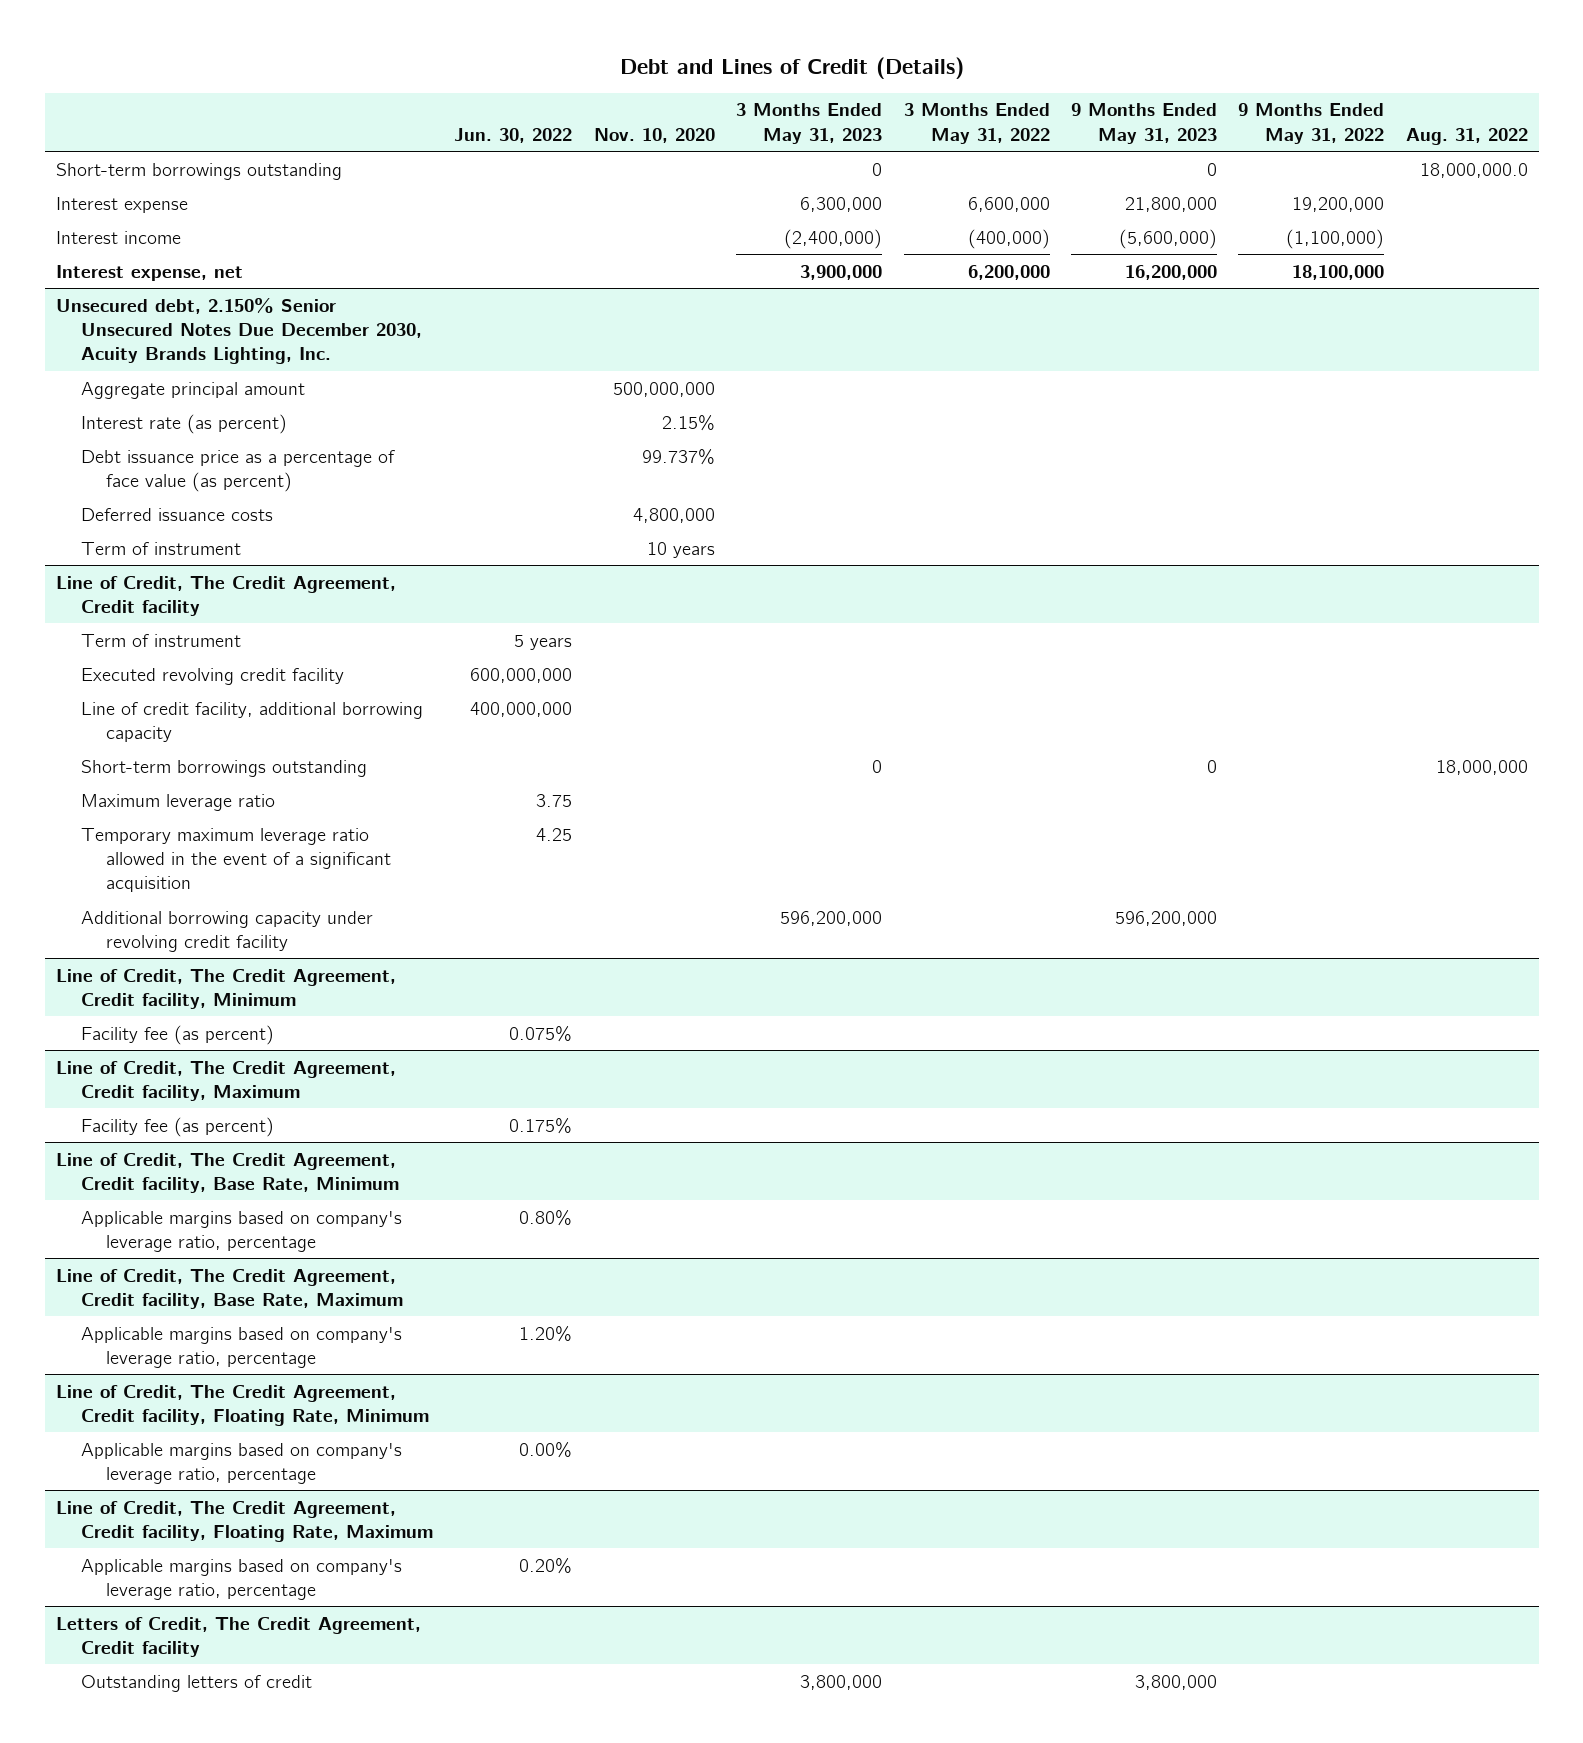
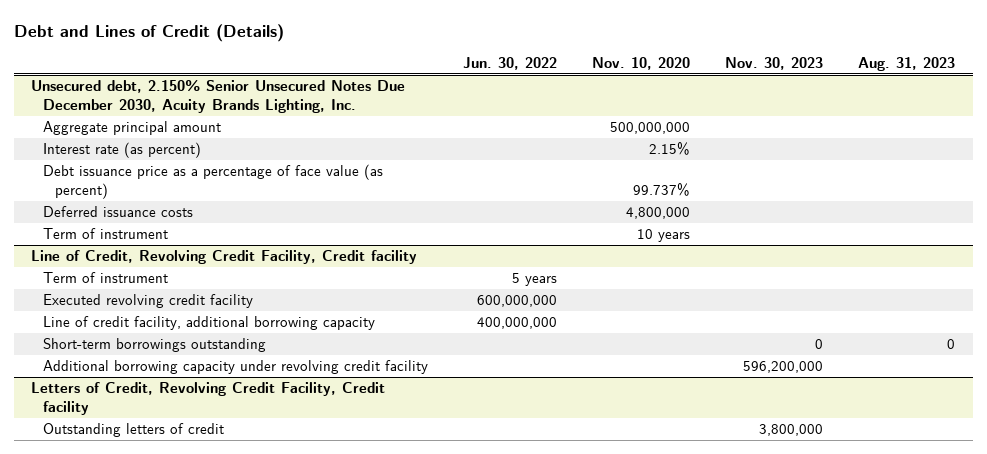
[736,103,883,144] 3 Months Ended May 31, 2023 -> none
[903,103,1050,144] 3 Months Ended May 31, 2022 -> none
[1070,103,1217,144] 9 Months Ended May 31, 2023 -> none
[1238,103,1385,144] 9 Months Ended May 31, 2022 -> none
[1405,127,1528,145] Aug. 31, 2022 -> none
none -> [725,56,824,70] Nov. 30, 2023
none -> [858,56,956,71] Aug. 31, 2023
[55,162,342,180] Short-term borrowings outstanding -> none
[55,196,188,213] Interest expense -> none
[55,230,181,244] Interest income -> none
[55,264,243,281] Interest expense, net -> none
[55,575,396,616] Line of Credit, The Credit Agreement, Credit facility -> [31,250,418,265] Line of Credit, Revolving Credit Facility, Credit facility
[80,793,275,811] Maximum leverage ratio -> none
[80,827,391,893] Temporary maximum leverage ratio allowed in the event of a significant acquisition -> none
[55,968,396,1009] Line of Credit, The Credit Agreement, Credit facility, Minimum -> none
[80,1024,274,1045] Facility fee (as percent) -> none
[55,1060,396,1101] Line of Credit, The Credit Agreement, Credit facility, Maximum -> none
[80,1116,274,1137] Facility fee (as percent) -> none
[55,1152,399,1193] Line of Credit, The Credit Agreement, Credit facility, Base Rate, Minimum -> none
[80,1210,402,1252] Applicable margins based on company's leverage ratio, percentage -> none
[55,1268,403,1309] Line of Credit, The Credit Agreement, Credit facility, Base Rate, Maximum -> none
[80,1326,402,1368] Applicable margins based on company's leverage ratio, percentage -> none
[55,1384,429,1426] Line of Credit, The Credit Agreement, Credit facility, Floating Rate, Minimum -> none
[80,1442,402,1484] Applicable margins based on company's leverage ratio, percentage -> none
[55,1500,433,1542] Line of Credit, The Credit Agreement, Credit facility, Floating Rate, Maximum -> none
[80,1558,402,1600] Applicable margins based on company's leverage ratio, percentage -> none
[55,1616,421,1657] Letters of Credit, The Credit Agreement, Credit facility -> [31,382,386,416] Letters of Credit, Revolving Credit Facility, Credit facility

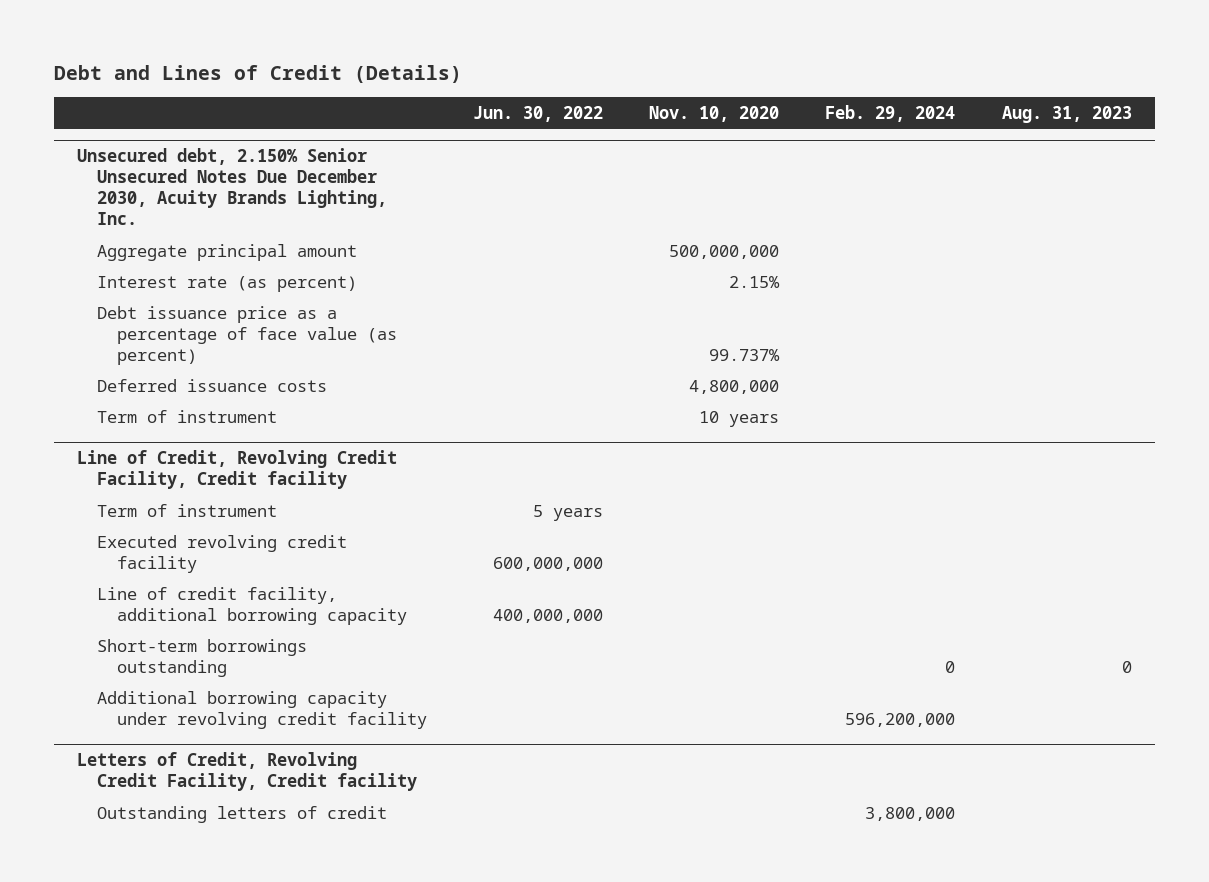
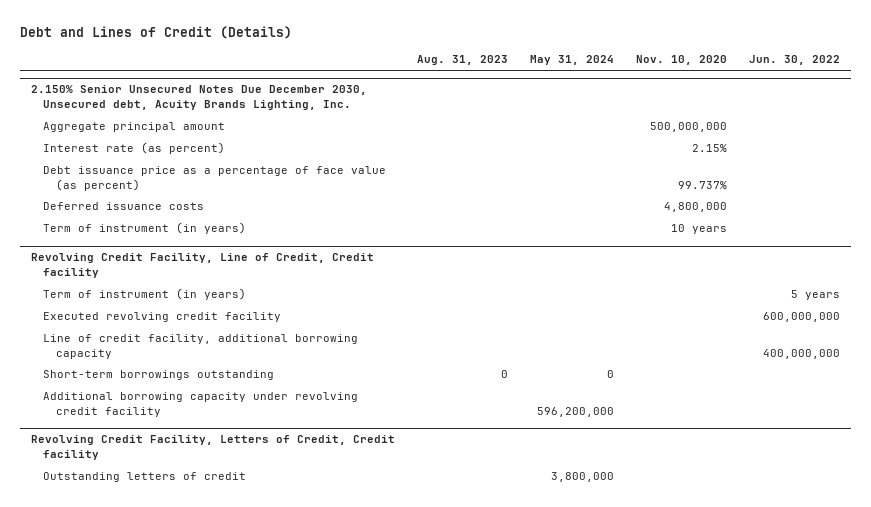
[825,104,956,122] Feb. 29, 2024 -> none
none -> [530,55,615,66] May 31, 2024
[77,148,388,225] Unsecured debt, 2.150% Senior Unsecured Notes Due December 2030, Acuity Brands Lighting, Inc. -> [30,85,367,110] 2.150% Senior Unsecured Notes Due December 2030, Unsecured debt, Acuity Brands Lighting, Inc.
[97,409,278,423] Term of instrument -> [43,221,247,234] Term of instrument (in years)
[77,450,398,490] Line of Credit, Revolving Credit Facility, Credit facility -> [30,253,374,278] Revolving Credit Facility, Line of Credit, Credit facility
[97,503,278,517] Term of instrument -> [43,287,247,300] Term of instrument (in years)
[77,752,418,792] Letters of Credit, Revolving Credit Facility, Credit facility -> [30,435,395,460] Revolving Credit Facility, Letters of Credit, Credit facility

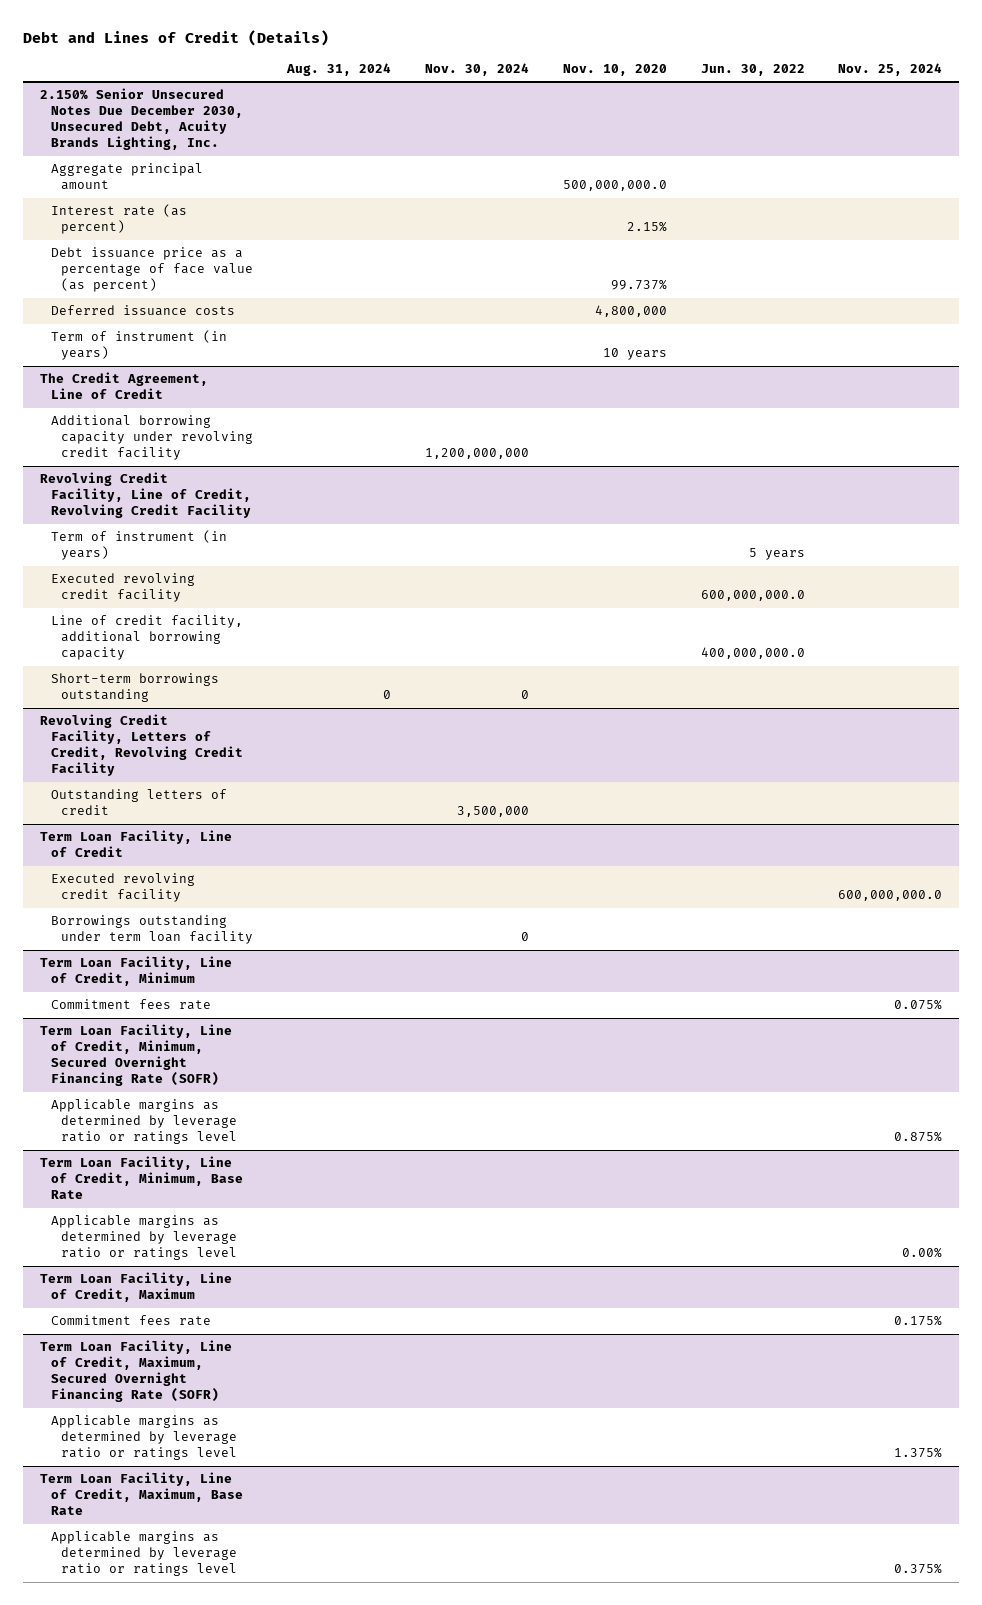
[416,55,508,66] Aug. 31, 2023 -> none
[530,55,615,66] May 31, 2024 -> none
none -> [286,62,392,76] Aug. 31, 2024
none -> [425,62,530,76] Nov. 30, 2024
none -> [838,62,943,76] Nov. 25, 2024
[30,85,367,110] 2.150% Senior Unsecured Notes Due December 2030, Unsecured debt, Acuity Brands Lighting, Inc. -> [40,88,243,151] 2.150% Senior Unsecured Notes Due December 2030, Unsecured Debt, Acuity Brands Lighting, Inc.
[650,121,728,132] 500,000,000 -> [562,180,667,192] 500,000,000.0
none -> [40,372,209,400] The Credit Agreement, Line of Credit
none -> [50,415,254,461] Additional borrowing capacity under revolving credit facility
[30,253,374,278] Revolving Credit Facility, Line of Credit, Credit facility -> [40,472,251,519] Revolving Credit Facility, Line of Credit, Revolving Credit Facility
[763,311,841,322] 600,000,000 -> [700,590,805,602] 600,000,000.0
[763,348,841,359] 400,000,000 -> [700,647,805,660] 400,000,000.0
[43,391,359,417] Additional borrowing capacity under revolving credit facility -> none
[30,435,395,460] Revolving Credit Facility, Letters of Credit, Credit facility -> [40,714,243,777] Revolving Credit Facility, Letters of Credit, Revolving Credit Facility
none -> [40,830,233,858] Term Loan Facility, Line of Credit
none -> [50,873,195,903] Executed revolving credit facility
none -> [50,915,254,945] Borrowings outstanding under term loan facility
none -> [40,956,233,987] Term Loan Facility, Line of Credit, Minimum
none -> [50,999,211,1011] Commitment fees rate
none -> [40,1024,233,1087] Term Loan Facility, Line of Credit, Minimum, Secured Overnight Financing Rate (SOFR)
none -> [50,1099,238,1145] Applicable margins as determined by leverage ratio or ratings level
none -> [40,1156,243,1200] Term Loan Facility, Line of Credit, Minimum, Base Rate
none -> [50,1215,238,1261] Applicable margins as determined by leverage ratio or ratings level
none -> [40,1272,233,1303] Term Loan Facility, Line of Credit, Maximum
none -> [50,1315,211,1327] Commitment fees rate
none -> [40,1340,233,1403] Term Loan Facility, Line of Credit, Maximum, Secured Overnight Financing Rate (SOFR)
none -> [50,1415,238,1461] Applicable margins as determined by leverage ratio or ratings level
none -> [40,1472,243,1516] Term Loan Facility, Line of Credit, Maximum, Base Rate
none -> [50,1531,238,1577] Applicable margins as determined by leverage ratio or ratings level

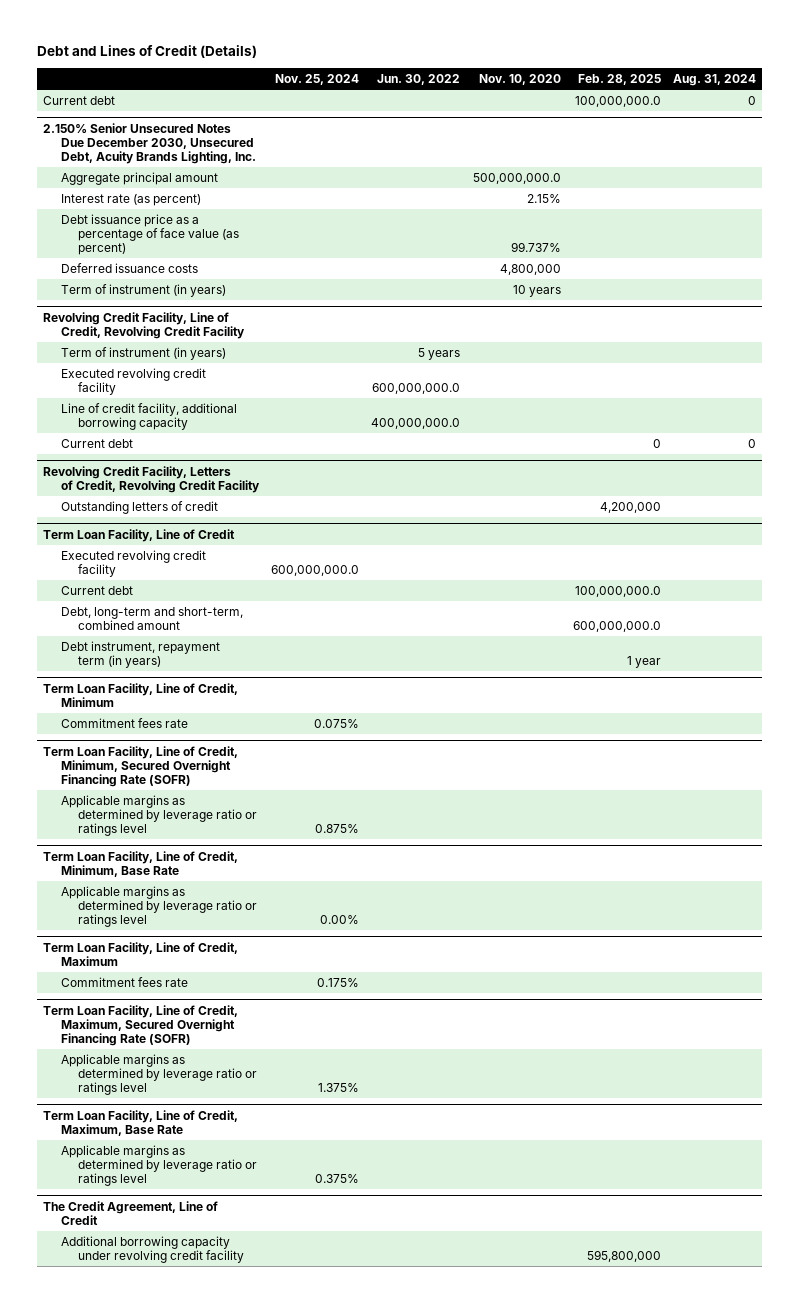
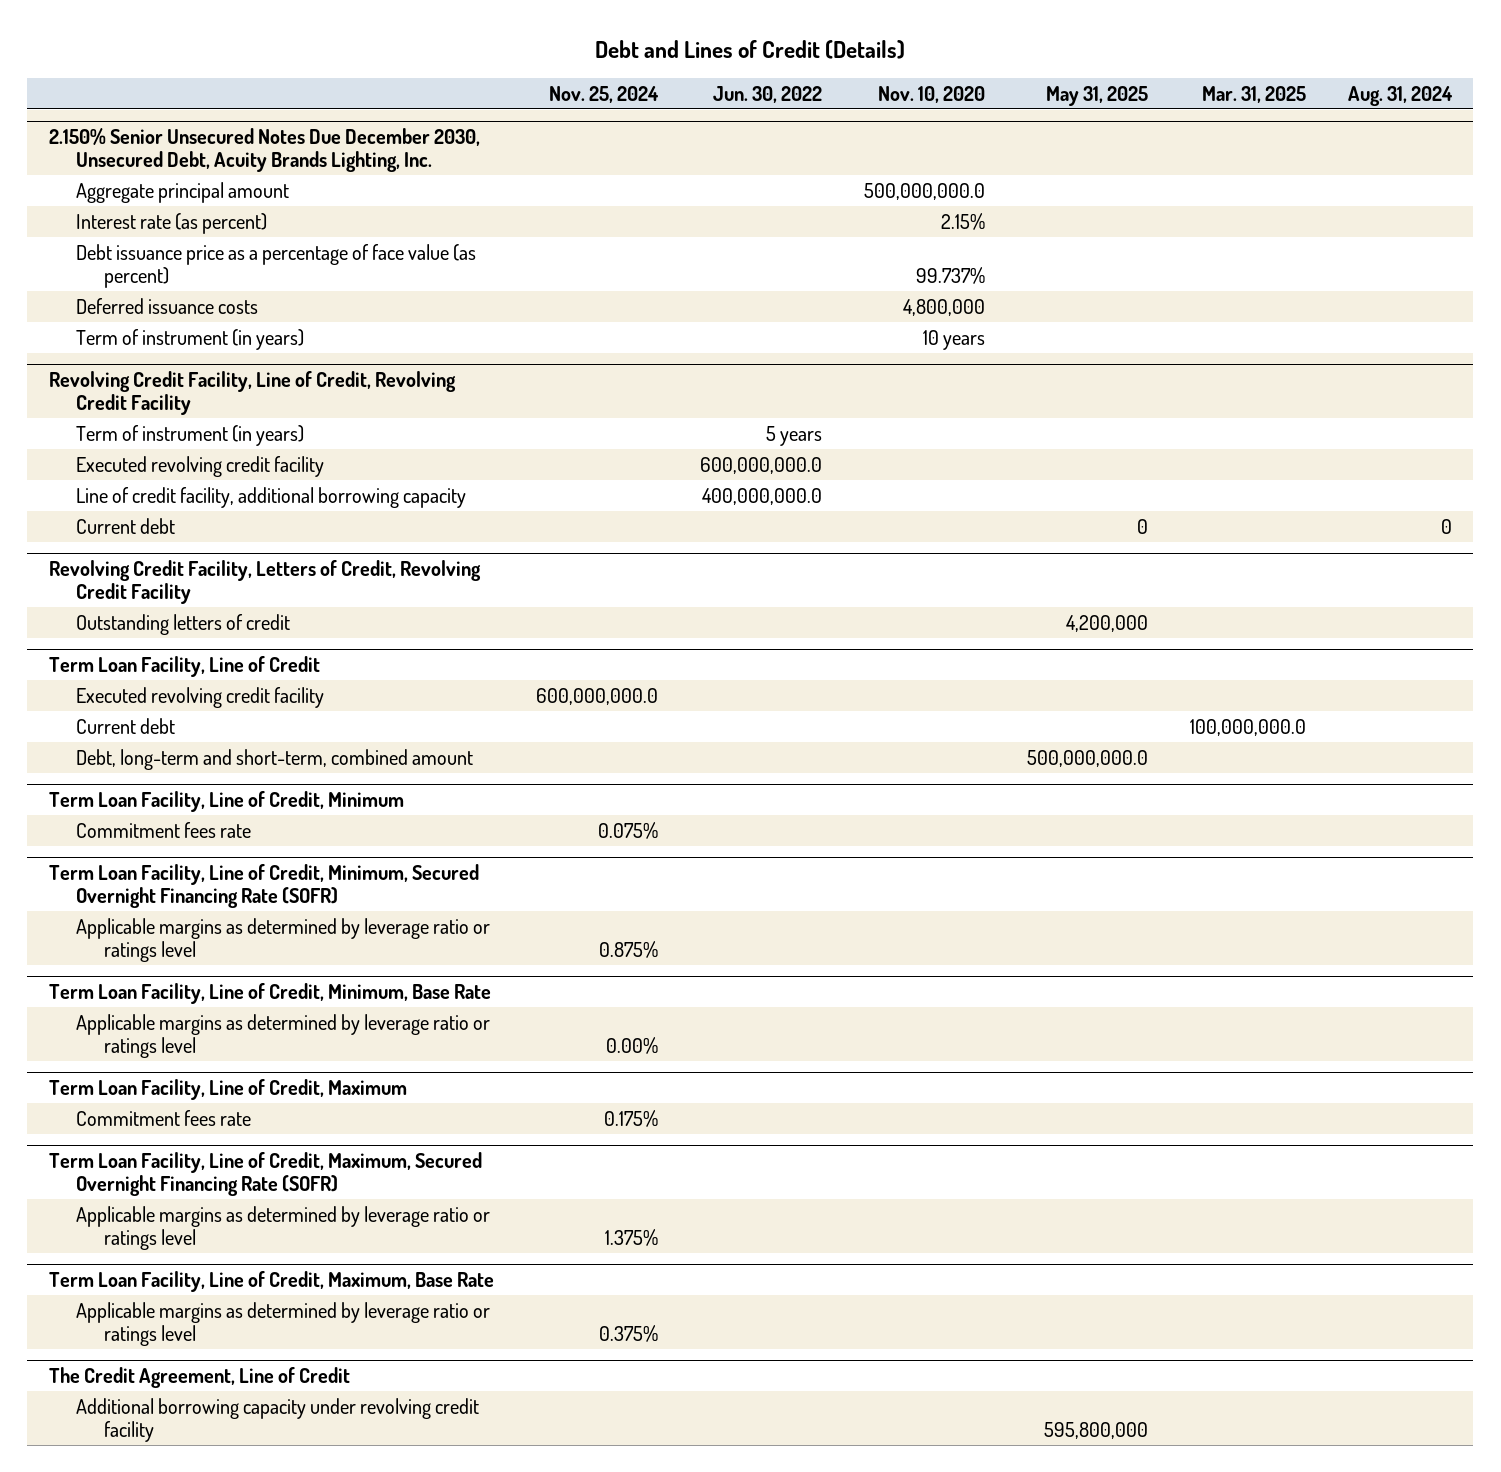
[577,73,661,85] Feb. 28, 2025 -> none
none -> [1046,85,1149,106] May 31, 2025
none -> [1202,85,1307,103] Mar. 31, 2025
[43,96,116,106] Current debt -> none
[60,641,220,669] Debt instrument, repayment term (in years) -> none

